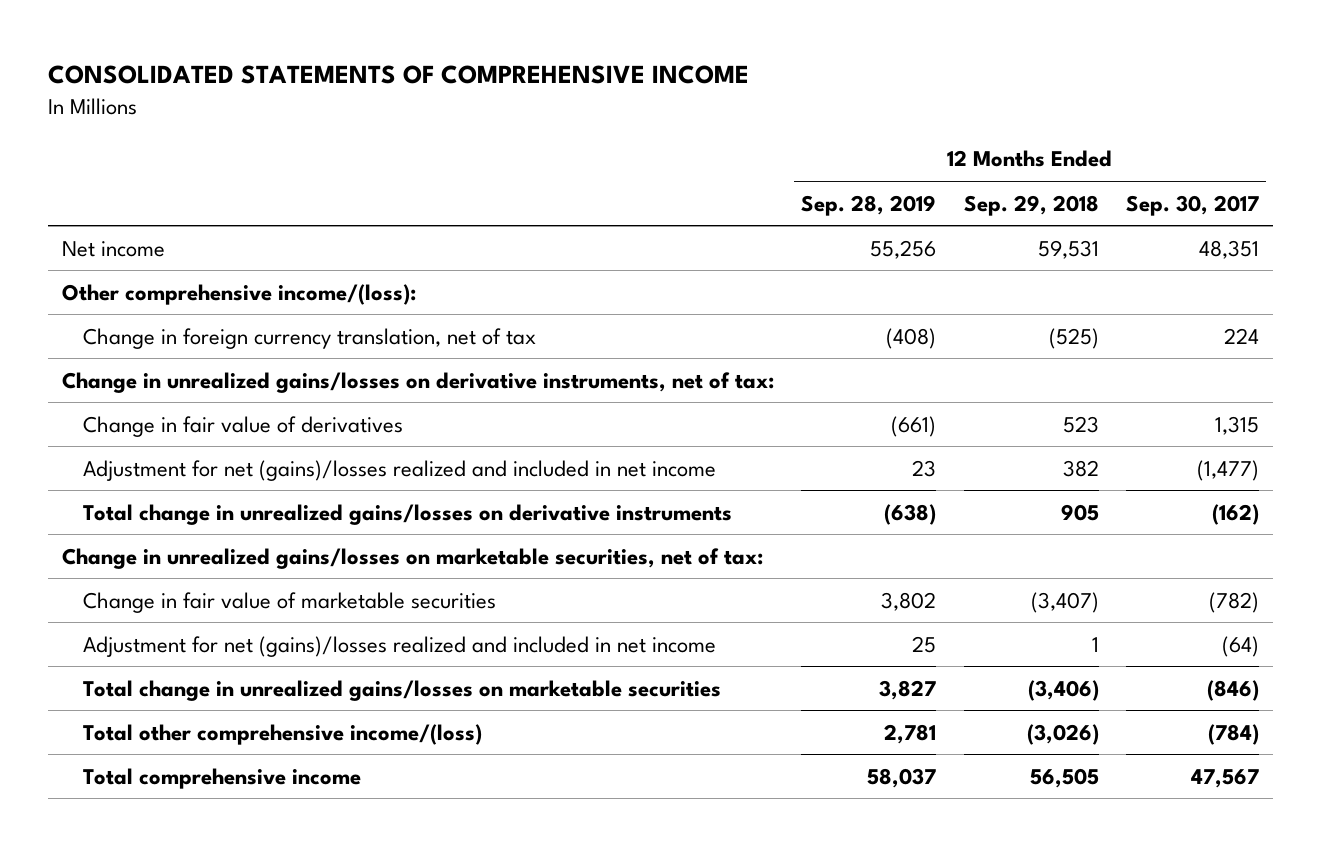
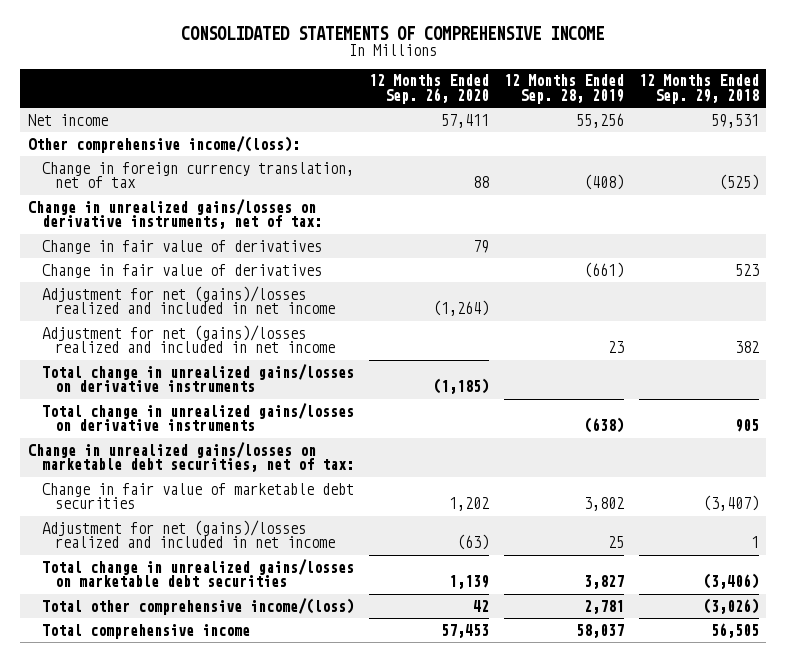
[1125,194,1259,216] Sep. 30, 2017 -> none
none -> [368,74,489,104] 12 Months Ended Sep. 26, 2020
none -> [41,239,322,254] Change in fair value of derivatives
none -> [41,285,336,315] Adjustment for net (gains)/losses realized and included in net income
none -> [41,363,354,393] Total change in unrealized gains/losses on derivative instruments
[61,547,763,569] Change in unrealized gains/losses on marketable securities, net of tax: -> [27,441,354,473] Change in unrealized gains/losses on marketable debt securities, net of tax:
[82,591,496,613] Change in fair value of marketable securities -> [41,482,354,510] Change in fair value of marketable debt securities
[82,679,721,701] Total change in unrealized gains/losses on marketable securities -> [41,558,354,588] Total change in unrealized gains/losses on marketable debt securities

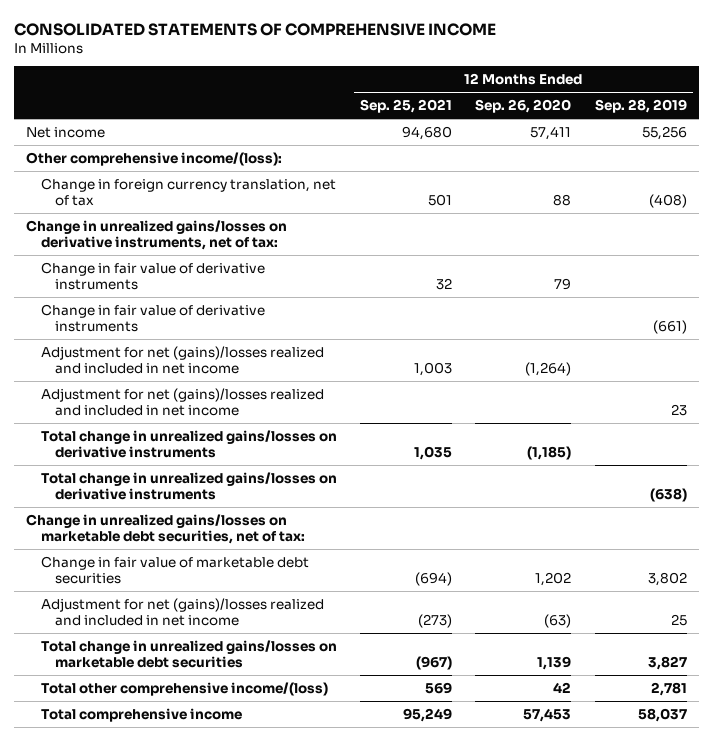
[638,74,759,104] 12 Months Ended Sep. 29, 2018 -> none
none -> [359,99,452,114] Sep. 25, 2021
[41,239,322,254] Change in fair value of derivatives -> [40,261,265,290] Change in fair value of derivative instruments
[41,263,322,278] Change in fair value of derivatives -> [40,303,265,332] Change in fair value of derivative instruments

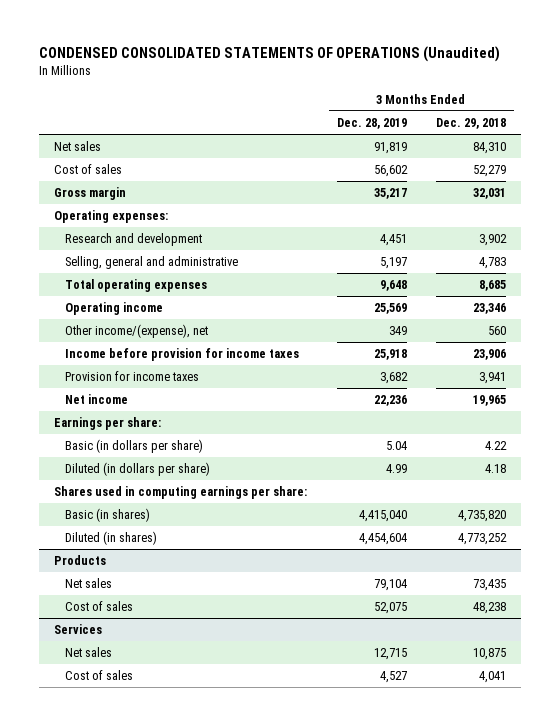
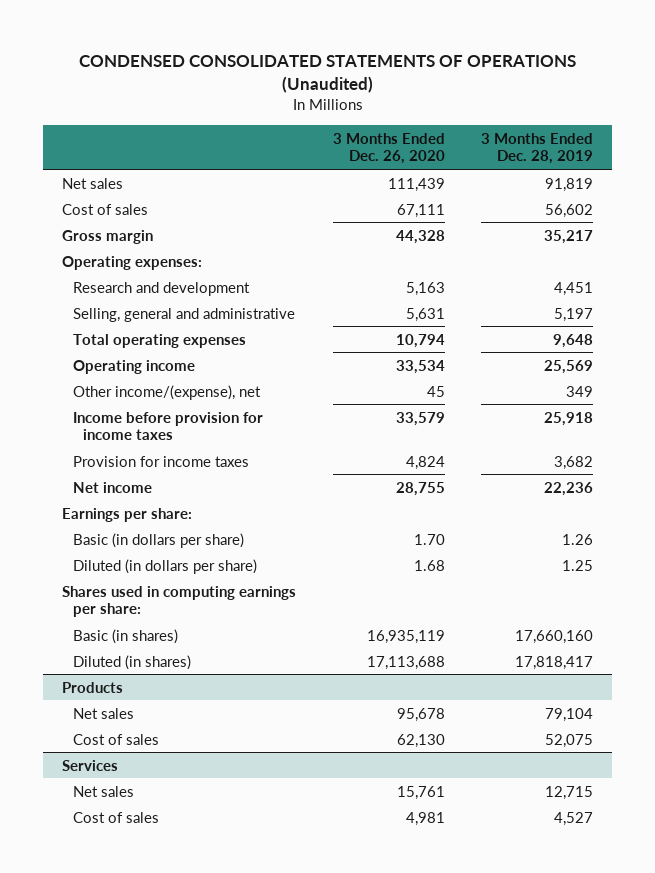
[436,117,507,129] Dec. 29, 2018 -> none
none -> [332,132,445,165] 3 Months Ended Dec. 26, 2020
[385,441,407,451] 5.04 -> [562,533,594,545] 1.26
[385,464,407,474] 4.99 -> [562,559,594,571] 1.25
[358,510,407,523] 4,415,040 -> [515,629,594,644] 17,660,160
[358,533,407,546] 4,454,604 -> [515,655,594,670] 17,818,417

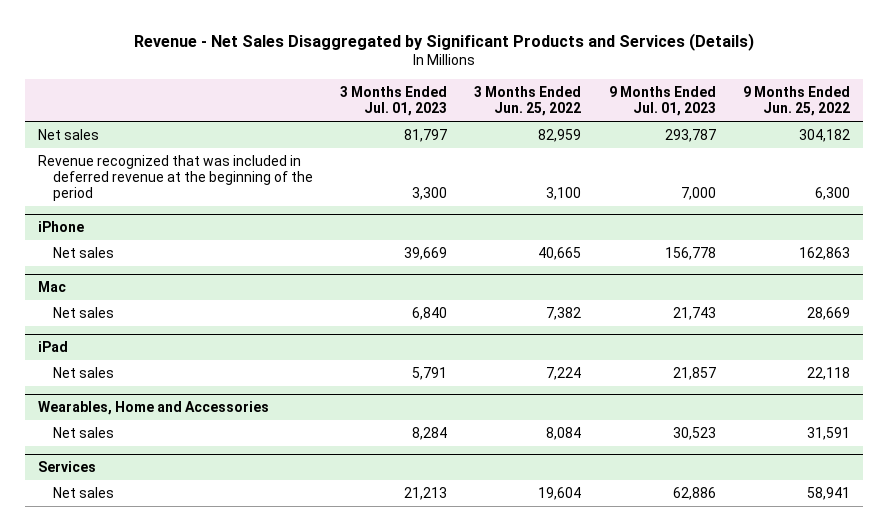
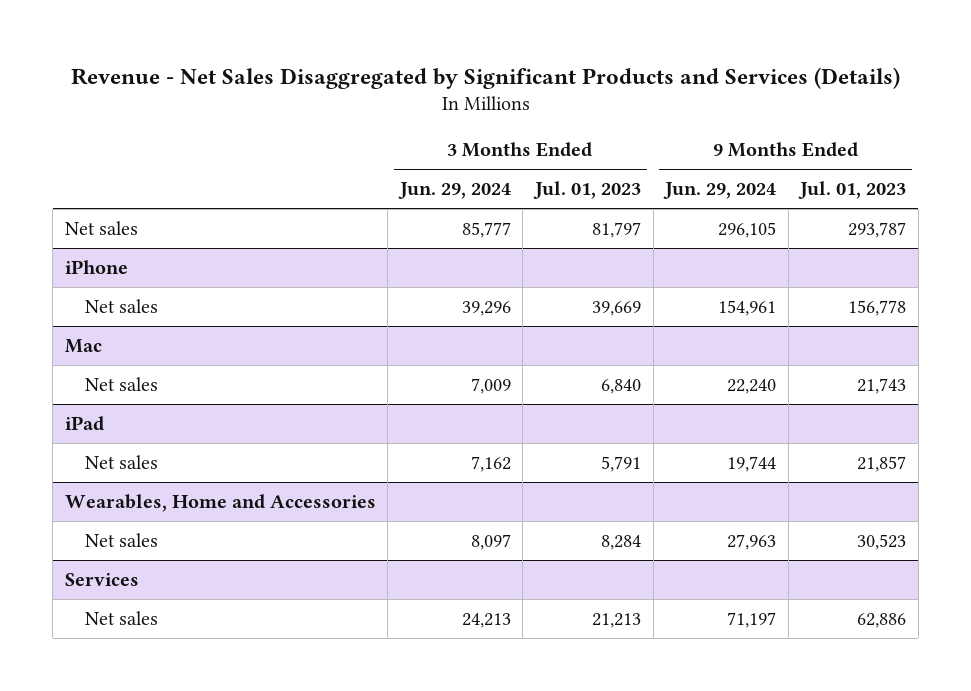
[474,86,582,117] 3 Months Ended Jun. 25, 2022 -> none
[742,86,850,117] 9 Months Ended Jun. 25, 2022 -> none
none -> [397,182,511,200] Jun. 29, 2024
none -> [663,182,777,200] Jun. 29, 2024
[38,154,314,202] Revenue recognized that was included in deferred revenue at the beginning of the period -> none

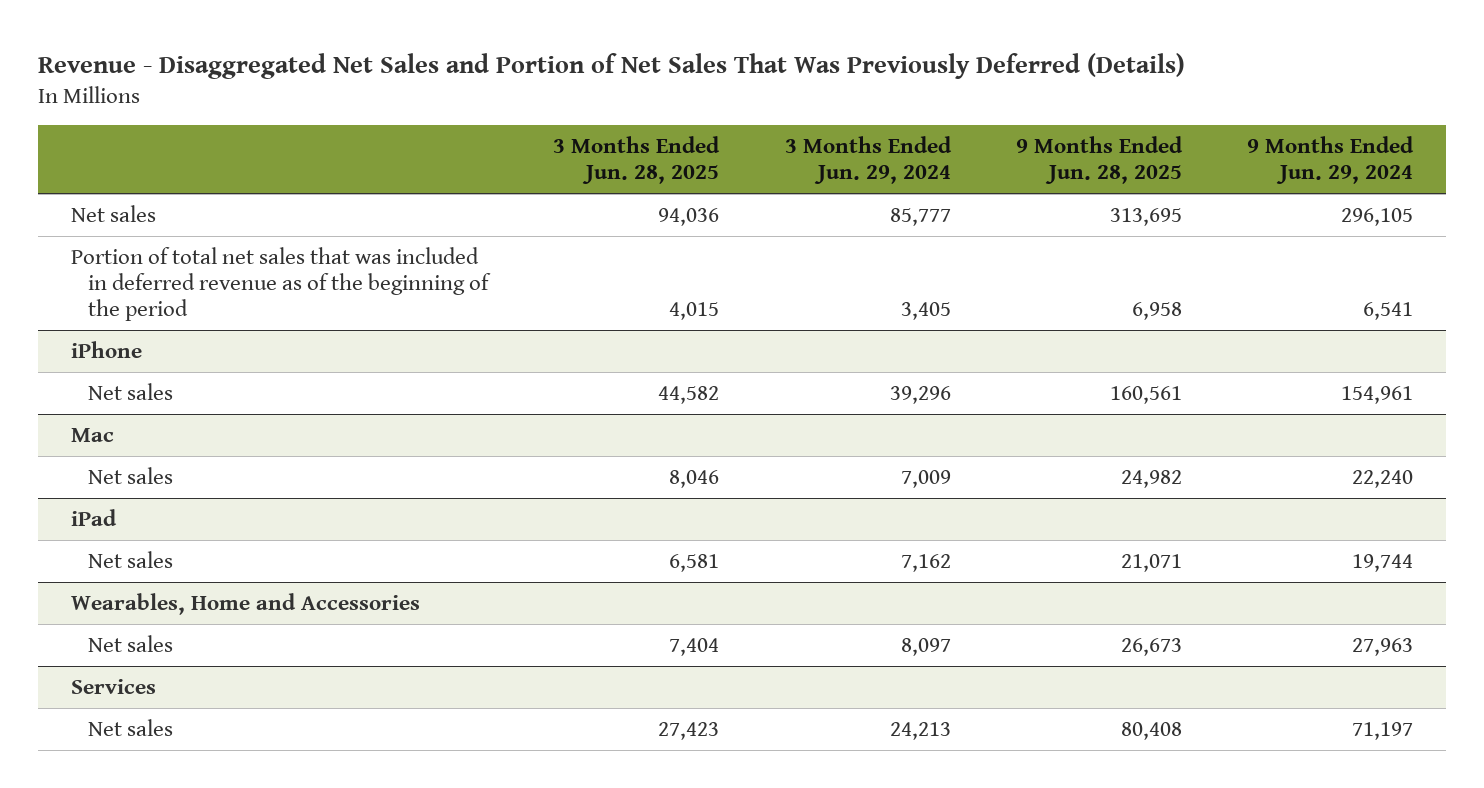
[70,66,900,89] Revenue - Net Sales Disaggregated by Significant Products and Services (Details) -> [37,52,1185,79] Revenue - Disaggregated Net Sales and Portion of Net Sales That Was Previously Deferred (Details)
[533,181,642,200] Jul. 01, 2023 -> none
[798,181,907,200] Jul. 01, 2023 -> none
none -> [553,136,721,185] 3 Months Ended Jun. 28, 2025
none -> [1015,136,1183,185] 9 Months Ended Jun. 28, 2025
none -> [70,246,492,322] Portion of total net sales that was included in deferred revenue as of the beginning of the period

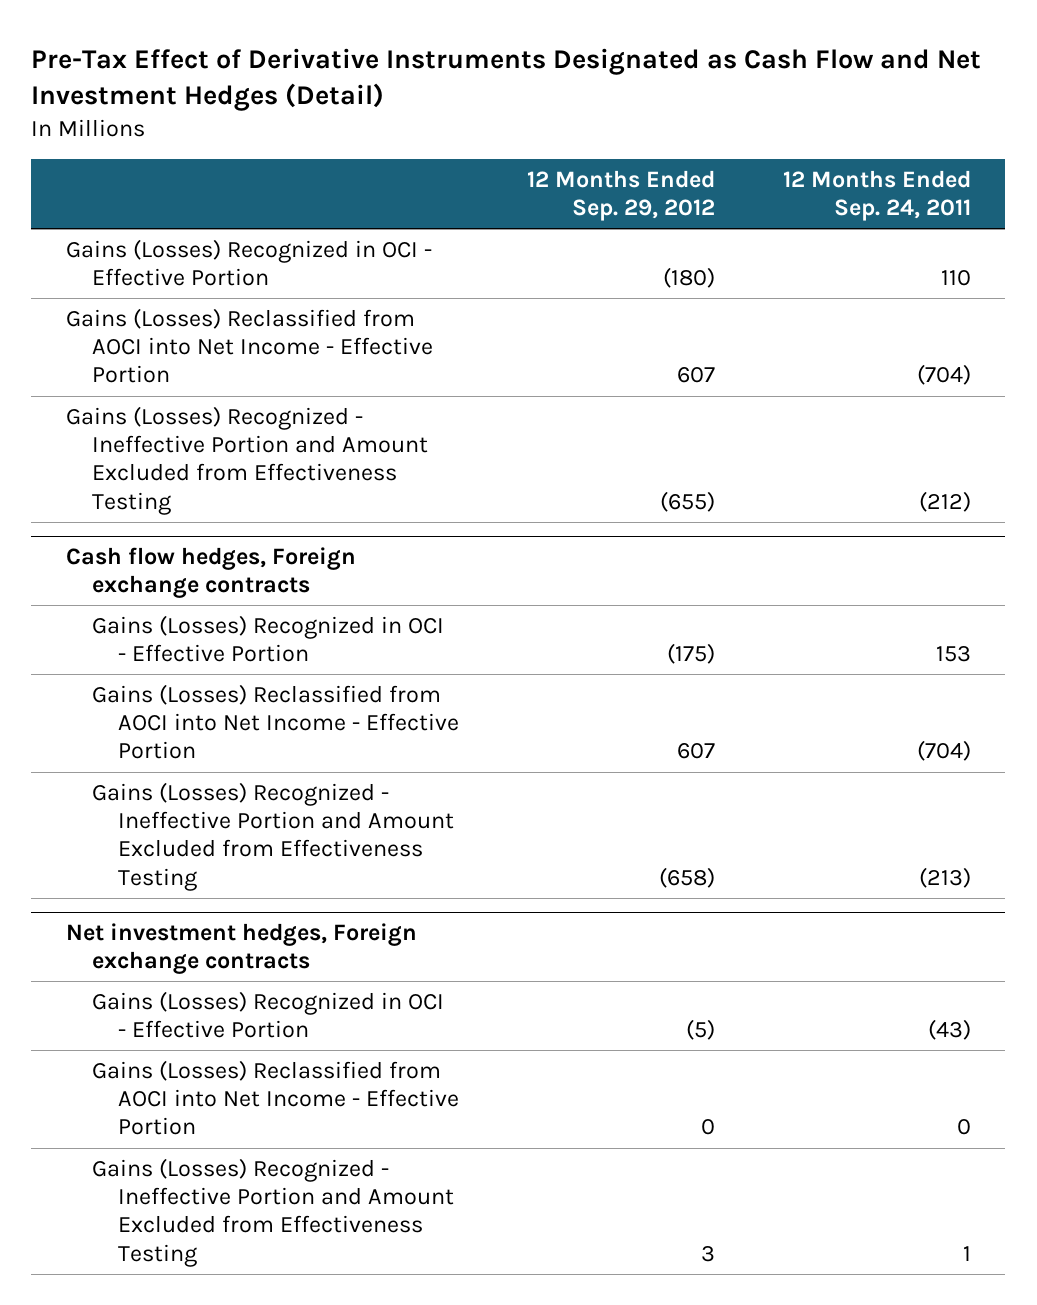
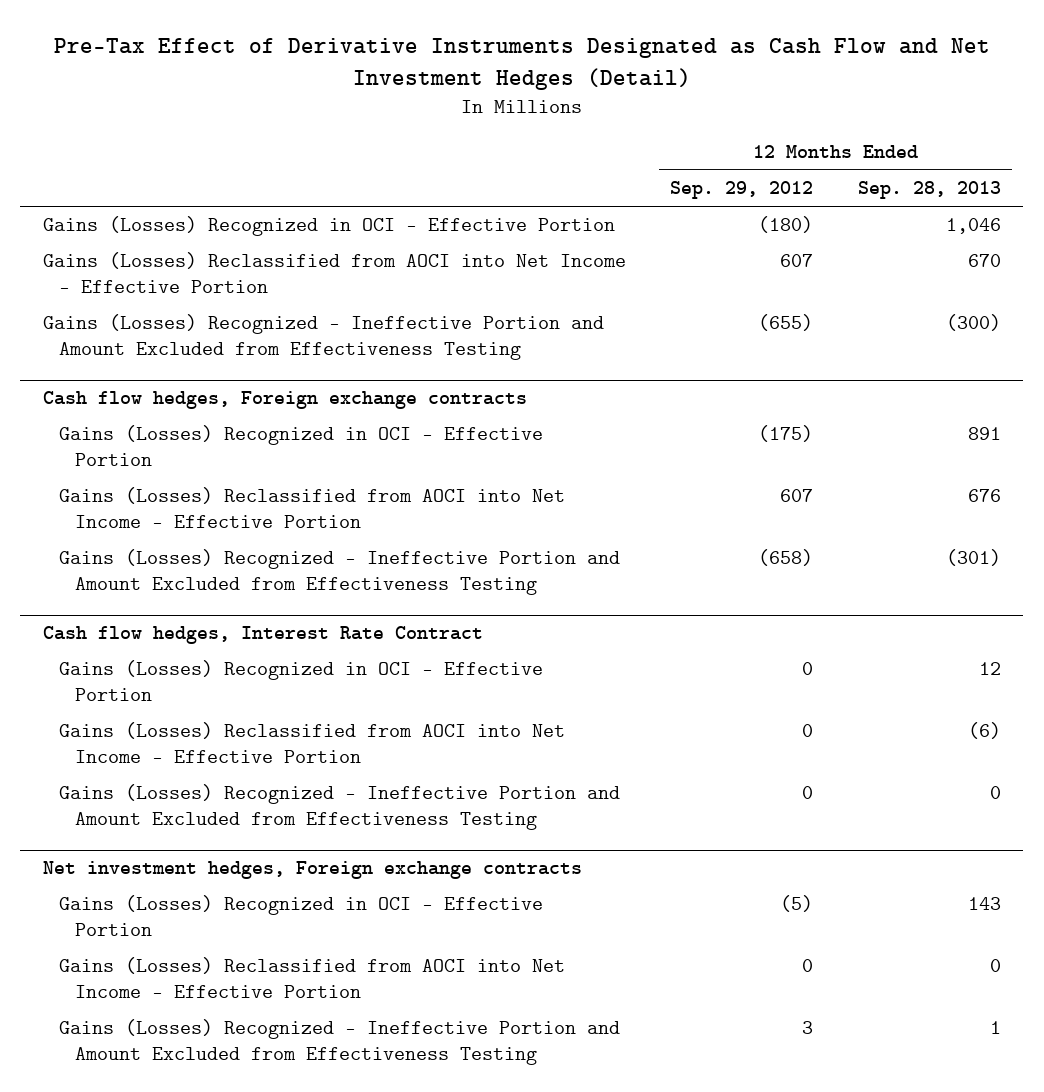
[783,170,972,222] 12 Months Ended Sep. 24, 2011 -> none
none -> [857,181,1001,200] Sep. 28, 2013
none -> [42,626,483,645] Cash flow hedges, Interest Rate Contract
none -> [58,660,543,702] Gains (Losses) Recognized in OCI - Effective Portion
none -> [58,722,565,764] Gains (Losses) Reclassified from AOCI into Net Income - Effective Portion
none -> [58,784,620,831] Gains (Losses) Recognized - Ineffective Portion and Amount Excluded from Effectiveness Testing

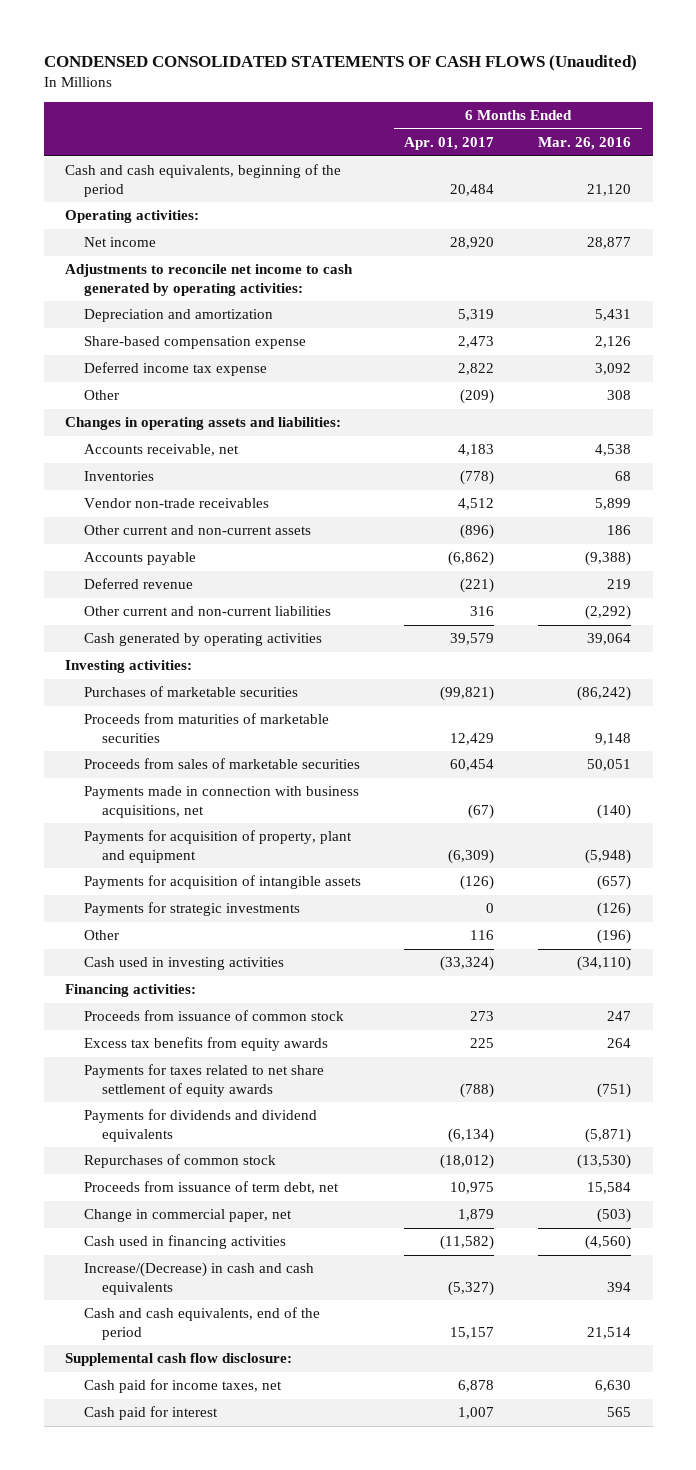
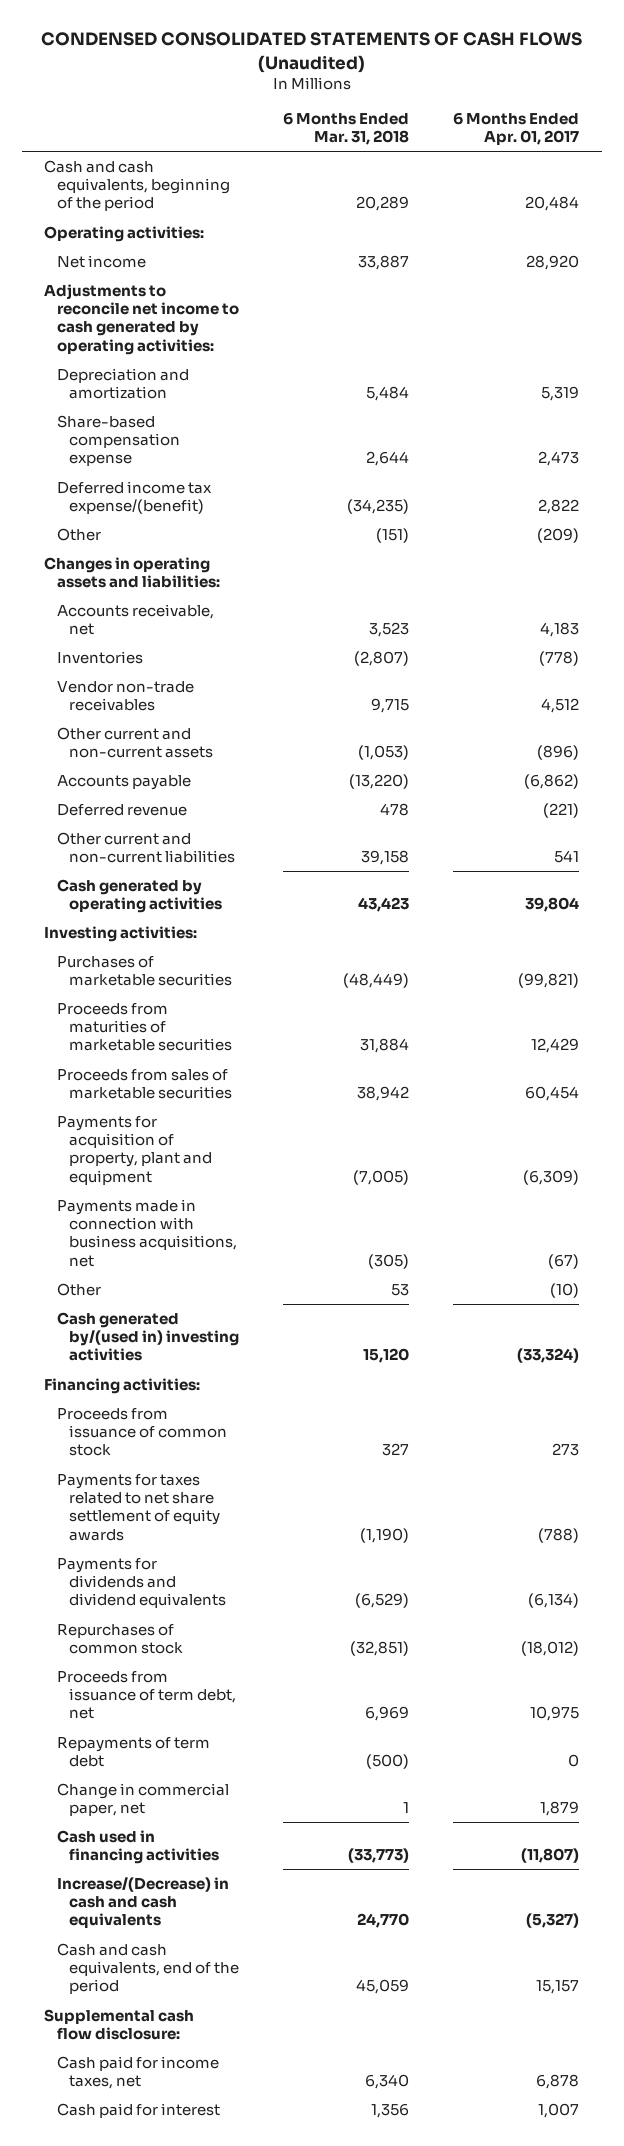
[537,136,631,150] Mar. 26, 2016 -> none
none -> [283,111,410,145] 6 Months Ended Mar. 31, 2018
[83,362,267,377] Deferred income tax expense -> [56,480,212,515] Deferred income tax expense/(benefit)
[470,606,495,617] 316 -> [554,850,580,864] 541
[450,633,495,646] 39,579 -> [525,897,580,913] 39,804
[83,875,361,890] Payments for acquisition of intangible assets -> none
[83,902,300,917] Payments for strategic investments -> none
[83,786,359,818] Payments made in connection with business acquisitions, net -> [56,1198,237,1267] Payments made in connection with business acquisitions, net
[470,930,495,941] 116 -> [550,1282,580,1298] (10)
[83,957,284,971] Cash used in investing activities -> [56,1311,239,1362] Cash generated by/(used in) investing activities
[83,1037,328,1052] Excess tax benefits from equity awards -> none
none -> [56,1736,210,1768] Repayments of term debt
[440,1235,495,1251] (11,582) -> [521,1848,580,1864] (11,807)

